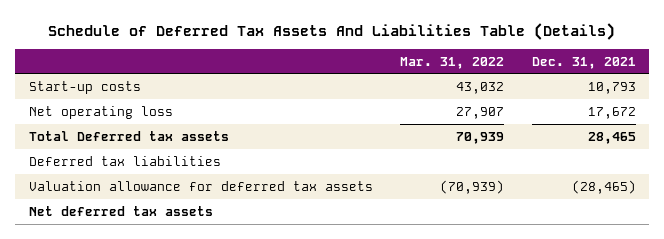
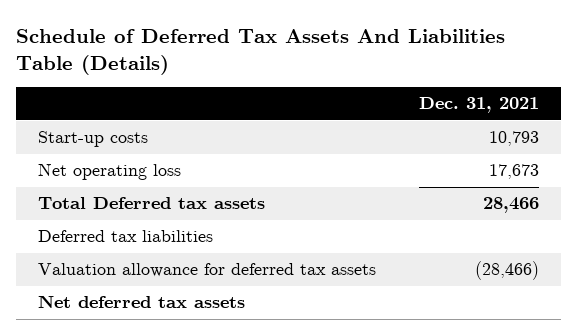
[400,56,505,69] Mar. 31, 2022 -> none
[587,106,636,119] 17,672 -> [489,164,540,180] 17,673
[587,131,636,144] 28,465 -> [483,197,540,214] 28,466
[571,179,636,194] (28,465) -> [475,261,540,281] (28,466)

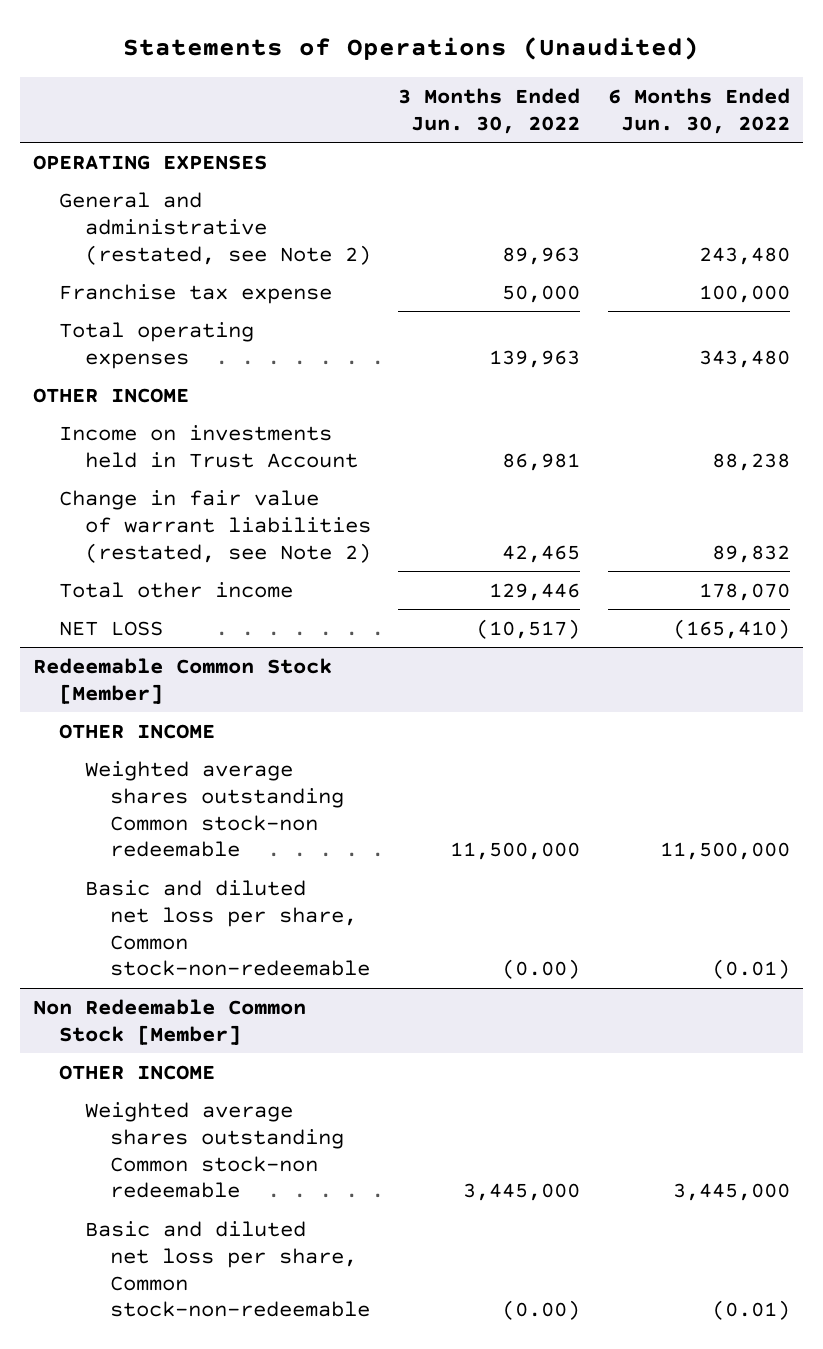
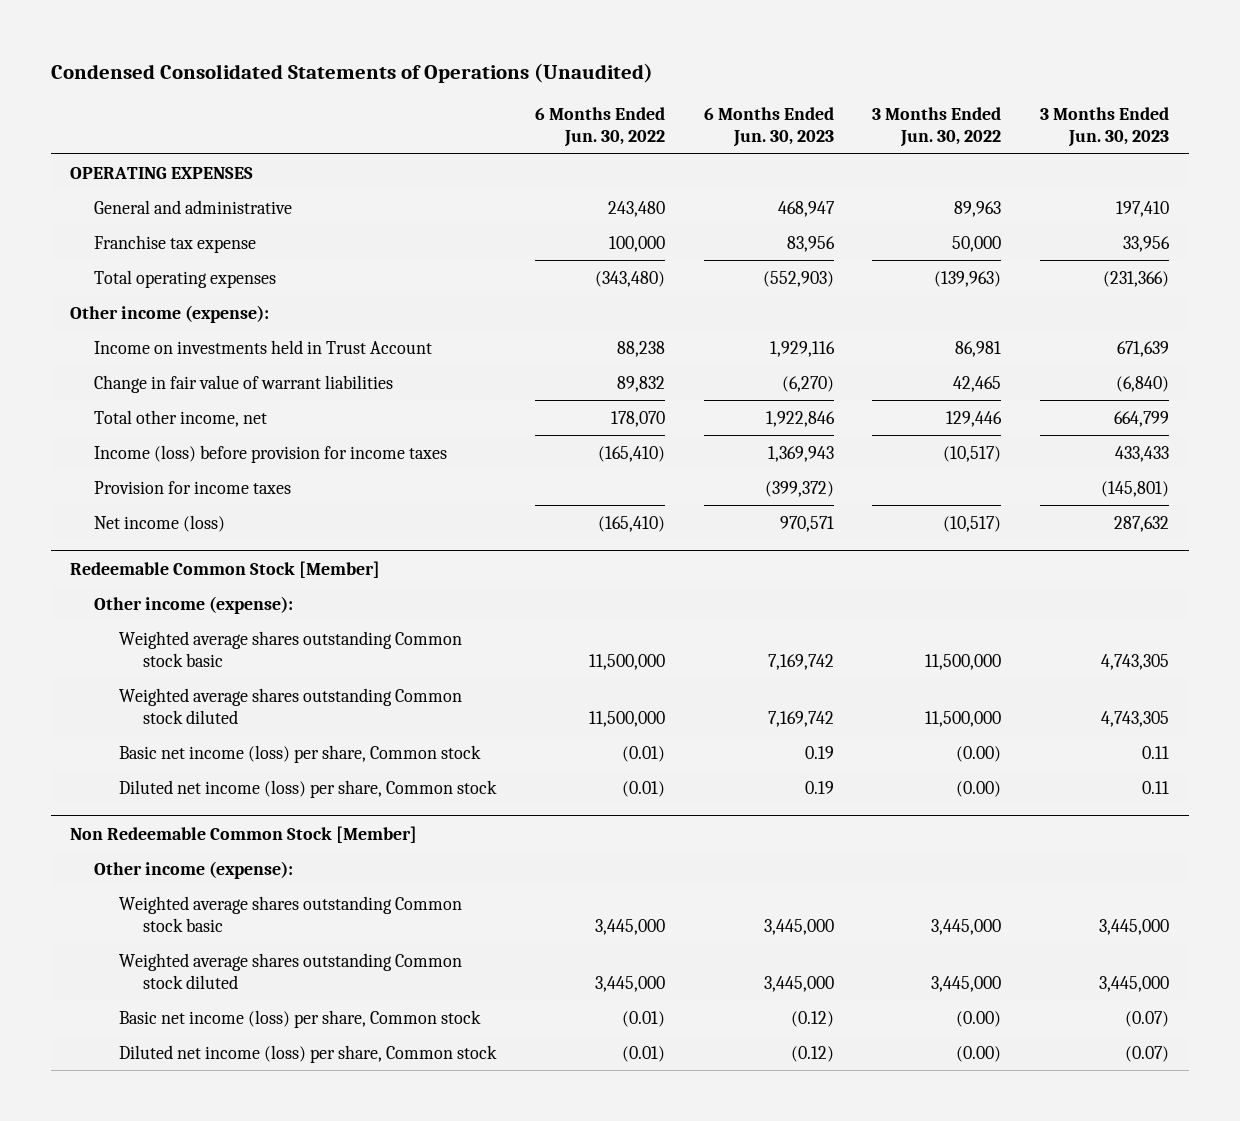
[123,36,700,60] Statements of Operations (Unaudited) -> [50,62,653,83] Condensed Consolidated Statements of Operations (Unaudited)
none -> [703,107,834,148] 6 Months Ended Jun. 30, 2023
none -> [1040,107,1170,148] 3 Months Ended Jun. 30, 2023
[59,191,371,265] General and administrative (restated, see Note 2) -> [94,199,293,214] General and administrative
[489,349,581,368] 139,963 -> [934,270,1002,287] (139,963)
[698,349,790,368] 343,480 -> [594,270,665,287] (343,480)
[33,387,190,403] OTHER INCOME -> [70,304,270,323] Other income (expense):
[59,489,371,563] Change in fair value of warrant liabilities (restated, see Note 2) -> [94,374,394,393] Change in fair value of warrant liabilities
[59,581,294,598] Total other income -> [94,409,268,427] Total other income, net
none -> [94,444,448,463] Income (loss) before provision for income taxes
none -> [94,480,292,494] Provision for income taxes
[59,620,164,636] NET LOSS -> [94,514,226,532] Net income (loss)
[59,723,216,739] OTHER INCOME -> [94,595,294,614] Other income (expense):
[84,760,345,858] Weighted average shares outstanding Common stock-non redeemable -> [118,630,462,667] Weighted average shares outstanding Common stock basic
none -> [118,687,462,724] Weighted average shares outstanding Common stock diluted
[84,879,371,977] Basic and diluted net loss per share, Common stock-non-redeemable -> [118,744,481,763] Basic net income (loss) per share, Common stock
none -> [118,779,497,798] Diluted net income (loss) per share, Common stock
[59,1064,216,1080] OTHER INCOME -> [94,860,294,879] Other income (expense):
[84,1101,345,1199] Weighted average shares outstanding Common stock-non redeemable -> [118,895,462,932] Weighted average shares outstanding Common stock basic
none -> [118,952,462,989] Weighted average shares outstanding Common stock diluted
[84,1220,371,1318] Basic and diluted net loss per share, Common stock-non-redeemable -> [118,1009,481,1028] Basic net income (loss) per share, Common stock
none -> [118,1044,497,1063] Diluted net income (loss) per share, Common stock

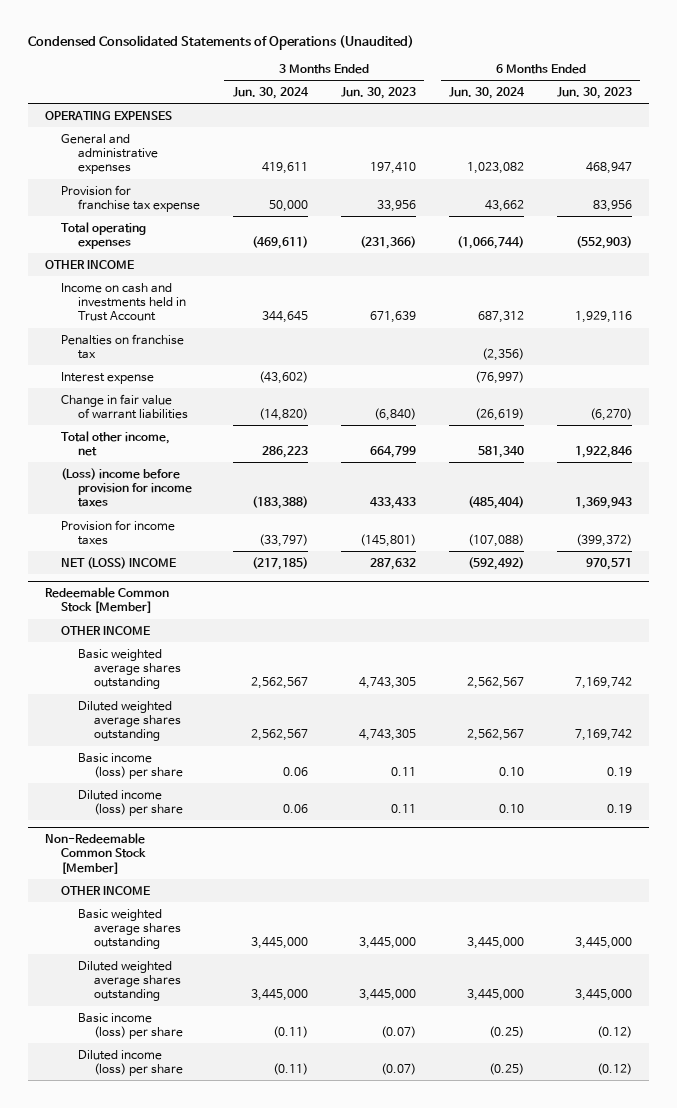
[534,107,665,148] 6 Months Ended Jun. 30, 2022 -> none
[872,107,1002,148] 3 Months Ended Jun. 30, 2022 -> none
none -> [232,86,309,99] Jun. 30, 2024
none -> [449,86,526,99] Jun. 30, 2024
[94,199,293,214] General and administrative -> [61,133,158,175] General and administrative expenses
[94,234,257,253] Franchise tax expense -> [61,184,200,213] Provision for franchise tax expense
[70,304,270,323] Other income (expense): -> [45,259,135,269] OTHER INCOME
[94,339,433,354] Income on investments held in Trust Account -> [61,282,186,322] Income on cash and investments held in Trust Account
none -> [61,333,185,360] Penalties on franchise tax
none -> [61,371,155,384] Interest expense
[94,444,448,463] Income (loss) before provision for income taxes -> [61,467,192,508] (Loss) income before provision for income taxes
[94,514,226,532] Net income (loss) -> [61,556,177,569] NET (LOSS) INCOME
[94,595,294,614] Other income (expense): -> [61,625,151,635] OTHER INCOME
[118,630,462,667] Weighted average shares outstanding Common stock basic -> [77,648,181,690] Basic weighted average shares outstanding
[118,687,462,724] Weighted average shares outstanding Common stock diluted -> [77,700,181,742] Diluted weighted average shares outstanding
[118,744,481,763] Basic net income (loss) per share, Common stock -> [77,752,183,780] Basic income (loss) per share
[118,779,497,798] Diluted net income (loss) per share, Common stock -> [77,789,183,817] Diluted income (loss) per share
[70,825,418,843] Non Redeemable Common Stock [Member] -> [45,832,147,874] Non-Redeemable Common Stock [Member]
[94,860,294,879] Other income (expense): -> [61,885,151,895] OTHER INCOME
[118,895,462,932] Weighted average shares outstanding Common stock basic -> [77,908,181,950] Basic weighted average shares outstanding
[118,952,462,989] Weighted average shares outstanding Common stock diluted -> [77,960,181,1002] Diluted weighted average shares outstanding
[118,1009,481,1028] Basic net income (loss) per share, Common stock -> [77,1012,183,1040] Basic income (loss) per share
[118,1044,497,1063] Diluted net income (loss) per share, Common stock -> [77,1049,183,1077] Diluted income (loss) per share

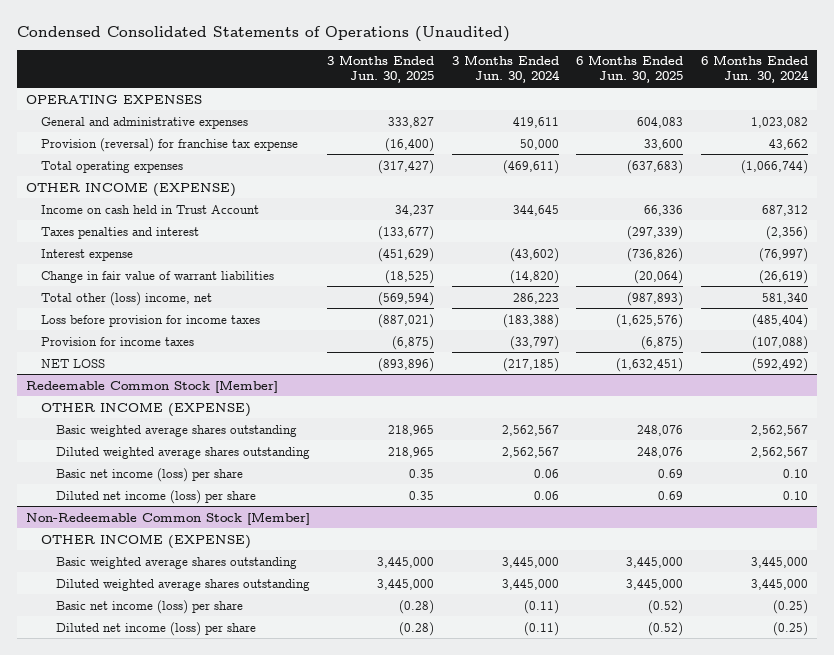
[340,86,416,99] Jun. 30, 2023 -> none
[557,86,633,99] Jun. 30, 2023 -> none
none -> [327,55,435,84] 3 Months Ended Jun. 30, 2025
none -> [576,55,684,84] 6 Months Ended Jun. 30, 2025
[61,184,200,213] Provision for franchise tax expense -> [40,137,298,152] Provision (reversal) for franchise tax expense
[45,259,135,269] OTHER INCOME -> [25,181,236,197] OTHER INCOME (EXPENSE)
[61,282,186,322] Income on cash and investments held in Trust Account -> [40,204,259,214] Income on cash held in Trust Account
[61,333,185,360] Penalties on franchise tax -> [40,226,199,239] Taxes penalties and interest
[61,430,171,457] Total other income, net -> [40,291,212,306] Total other (loss) income, net
[61,467,192,508] (Loss) income before provision for income taxes -> [40,314,260,327] Loss before provision for income taxes
[61,556,177,569] NET (LOSS) INCOME -> [40,358,105,368] NET LOSS
[61,625,151,635] OTHER INCOME -> [40,401,251,417] OTHER INCOME (EXPENSE)
[77,752,183,780] Basic income (loss) per share -> [55,467,243,482] Basic net income (loss) per share
[77,789,183,817] Diluted income (loss) per share -> [55,489,256,504] Diluted net income (loss) per share
[61,885,151,895] OTHER INCOME -> [40,533,251,549] OTHER INCOME (EXPENSE)
[77,1012,183,1040] Basic income (loss) per share -> [55,599,243,614] Basic net income (loss) per share
[77,1049,183,1077] Diluted income (loss) per share -> [55,621,256,636] Diluted net income (loss) per share

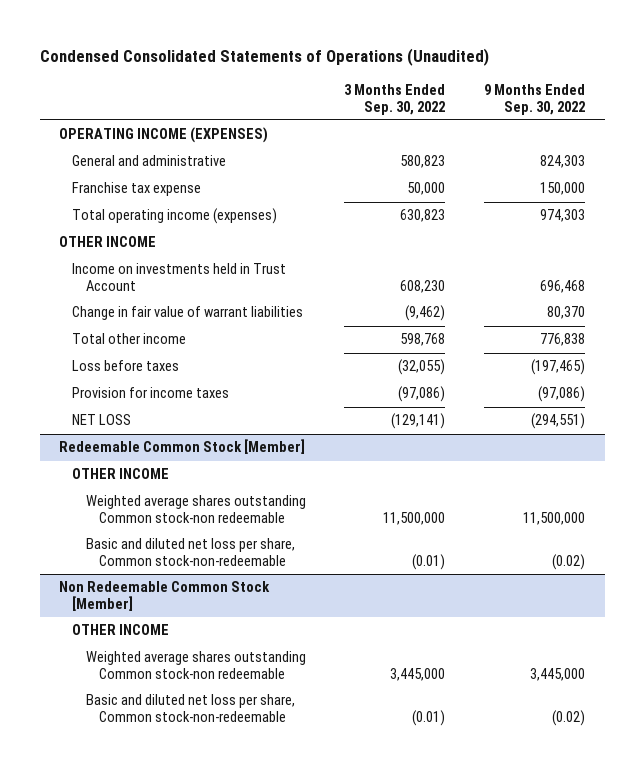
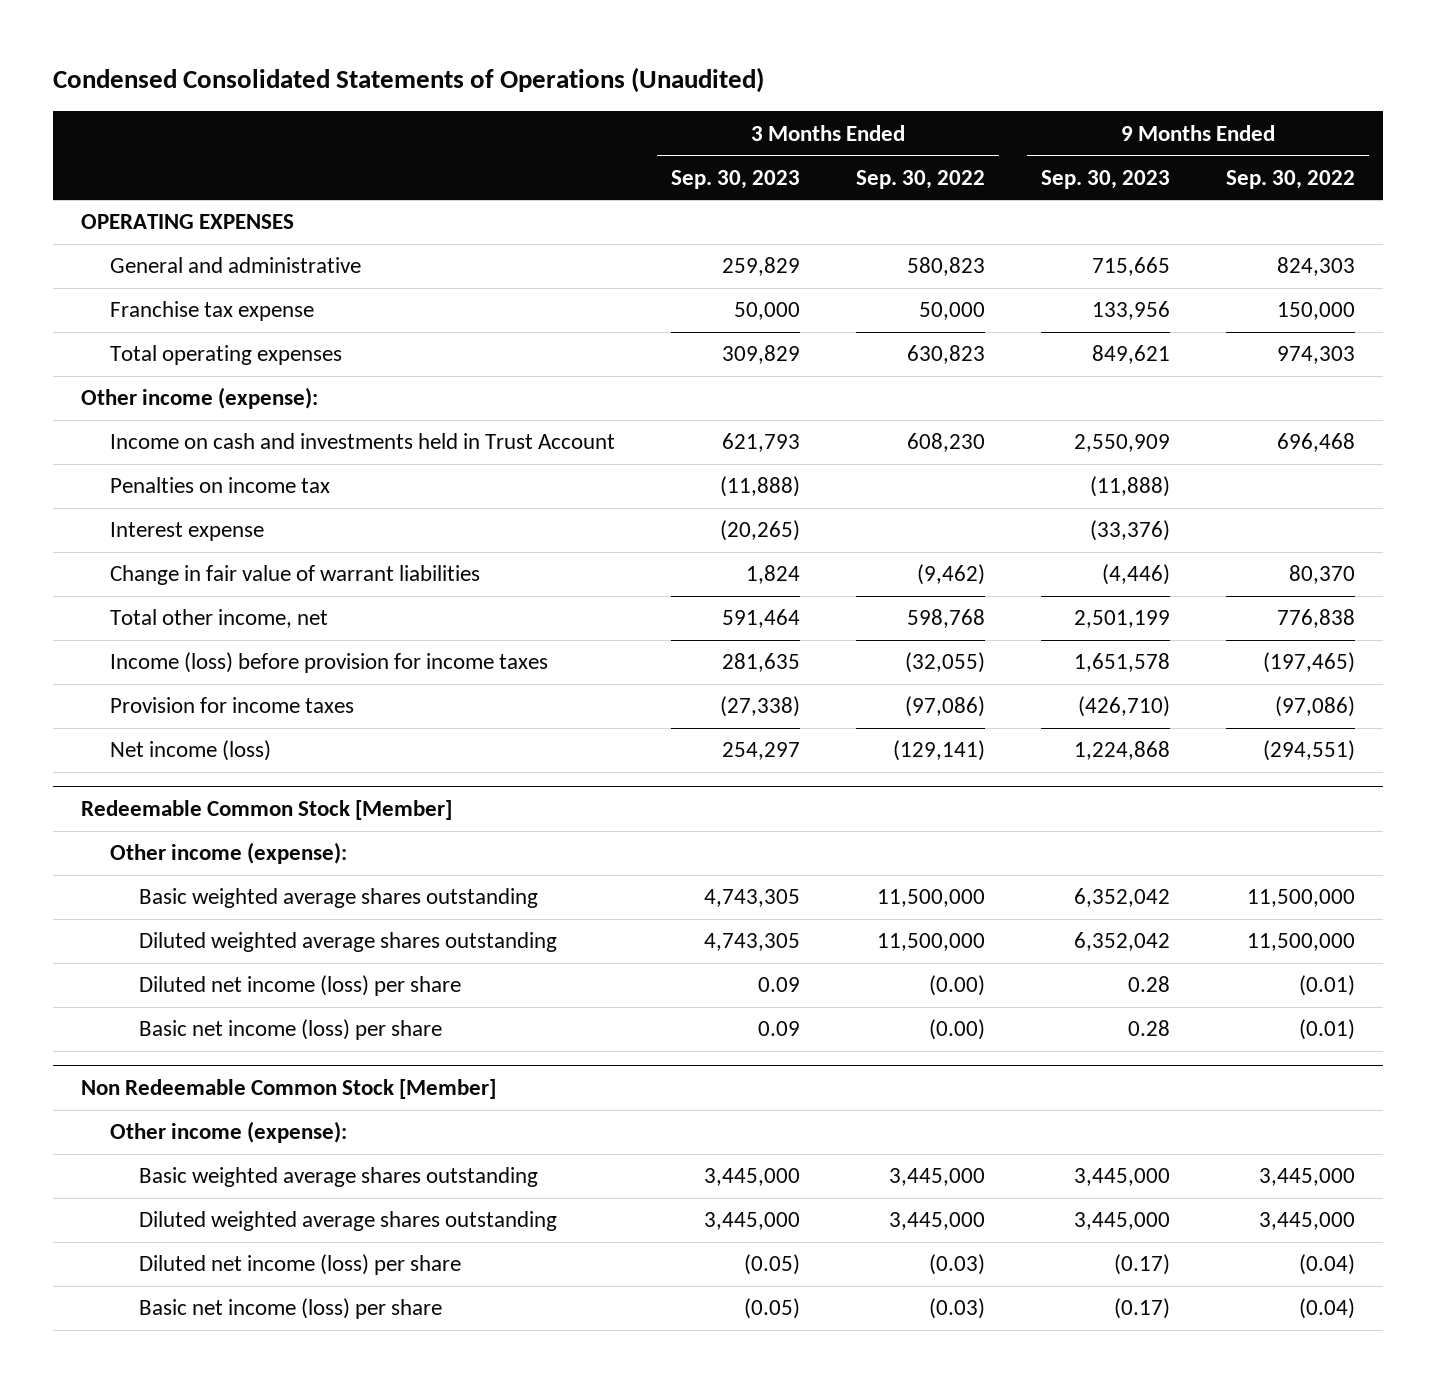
none -> [671,169,801,189] Sep. 30, 2023
none -> [1040,169,1170,189] Sep. 30, 2023
[59,127,269,144] OPERATING INCOME (EXPENSES) -> [80,214,294,230] OPERATING EXPENSES
[72,208,278,225] Total operating income (expenses) -> [110,345,343,366] Total operating expenses
[59,236,157,248] OTHER INCOME -> [80,387,318,410] Other income (expense):
[72,263,287,292] Income on investments held in Trust Account -> [110,433,616,450] Income on cash and investments held in Trust Account
none -> [110,477,331,494] Penalties on income tax
none -> [110,522,265,542] Interest expense
[72,333,187,345] Total other income -> [110,609,329,629] Total other income, net
[72,360,180,372] Loss before taxes -> [110,652,549,674] Income (loss) before provision for income taxes
[72,414,132,426] NET LOSS -> [110,740,272,762] Net income (loss)
[72,468,170,480] OTHER INCOME -> [110,842,348,865] Other income (expense):
[85,495,306,524] Weighted average shares outstanding Common stock-non redeemable -> [139,888,539,909] Basic weighted average shares outstanding
none -> [139,932,558,953] Diluted weighted average shares outstanding
none -> [139,975,462,997] Diluted net income (loss) per share
[85,538,295,567] Basic and diluted net loss per share, Common stock-non-redeemable -> [139,1019,443,1041] Basic net income (loss) per share
[412,554,446,571] (0.01) -> [928,1019,985,1041] (0.00)
[552,554,586,571] (0.02) -> [1298,1019,1355,1041] (0.01)
[72,624,170,636] OTHER INCOME -> [110,1121,348,1144] Other income (expense):
[85,651,306,680] Weighted average shares outstanding Common stock-non redeemable -> [139,1167,539,1188] Basic weighted average shares outstanding
none -> [139,1211,558,1232] Diluted weighted average shares outstanding
none -> [139,1254,462,1276] Diluted net income (loss) per share
[85,694,295,723] Basic and diluted net loss per share, Common stock-non-redeemable -> [139,1298,443,1320] Basic net income (loss) per share
[412,710,446,727] (0.01) -> [928,1298,985,1320] (0.03)
[552,710,586,727] (0.02) -> [1298,1298,1355,1320] (0.04)

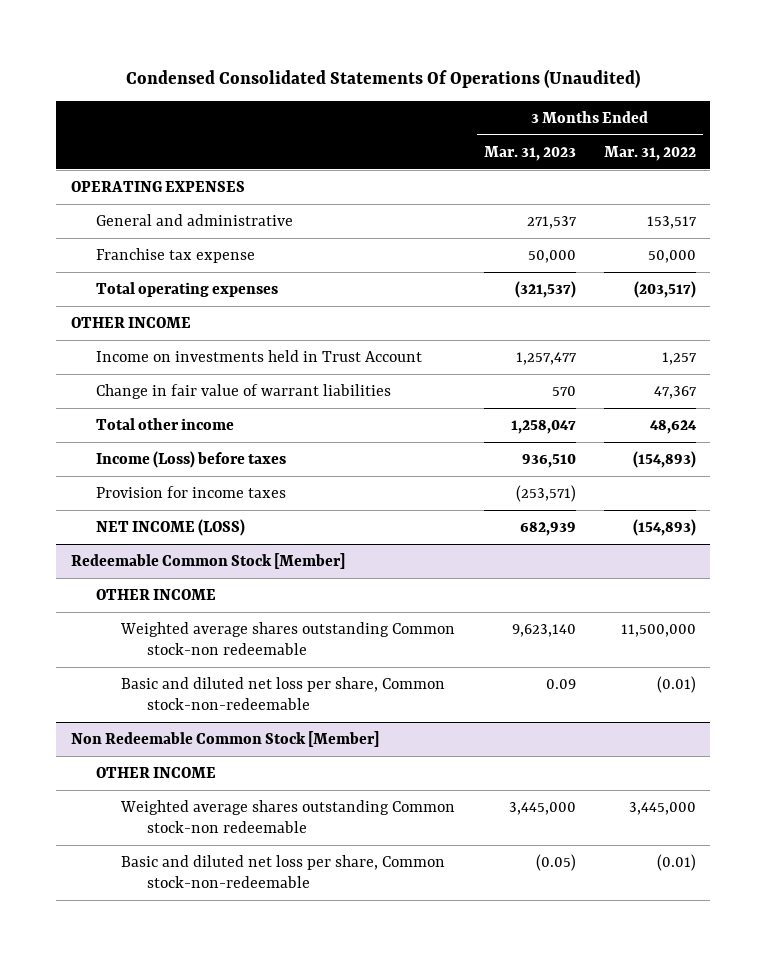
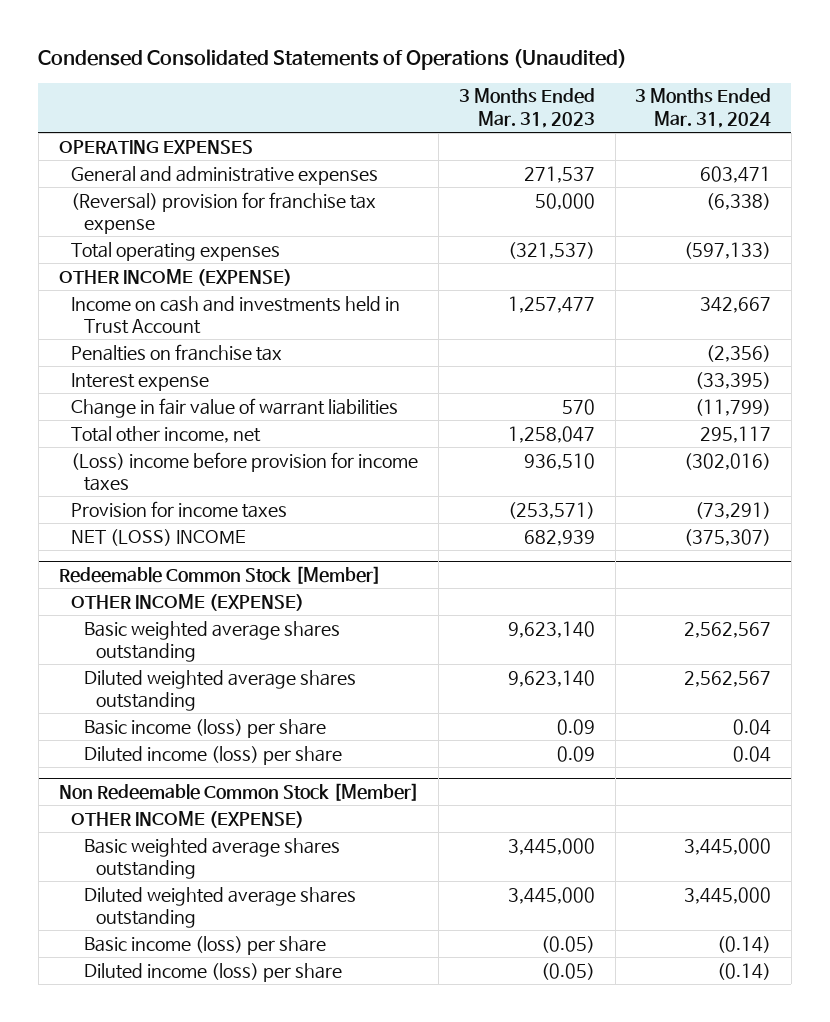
[126,68,641,88] Condensed Consolidated Statements Of Operations (Unaudited) -> [38,49,628,71] Condensed Consolidated Statements of Operations (Unaudited)
[603,145,696,161] Mar. 31, 2022 -> none
none -> [635,88,772,128] 3 Months Ended Mar. 31, 2024
[95,213,293,226] General and administrative -> [71,165,379,185] General and administrative expenses
[95,247,255,263] Franchise tax expense -> [71,191,377,235] (Reversal) provision for franchise tax expense
[70,316,191,328] OTHER INCOME -> [58,268,292,286] OTHER INCOME (EXPENSE)
[95,349,422,362] Income on investments held in Trust Account -> [71,295,401,335] Income on cash and investments held in Trust Account
none -> [71,343,283,361] Penalties on franchise tax
none -> [71,372,210,391] Interest expense
[95,417,234,430] Total other income -> [71,425,262,443] Total other income, net
[95,450,286,468] Income (Loss) before taxes -> [71,451,419,492] (Loss) income before provision for income taxes
[95,518,245,536] NET INCOME (LOSS) -> [71,528,247,546] NET (LOSS) INCOME
[95,588,216,600] OTHER INCOME -> [71,593,305,611] OTHER INCOME (EXPENSE)
[120,621,456,655] Weighted average shares outstanding Common stock-non redeemable -> [83,620,340,663] Basic weighted average shares outstanding
none -> [83,669,356,712] Diluted weighted average shares outstanding
[121,676,446,710] Basic and diluted net loss per share, Common stock-non-redeemable -> [83,718,326,738] Basic income (loss) per share
none -> [83,745,342,765] Diluted income (loss) per share
[95,766,216,778] OTHER INCOME -> [71,810,305,828] OTHER INCOME (EXPENSE)
[120,799,456,833] Weighted average shares outstanding Common stock-non redeemable -> [83,837,340,880] Basic weighted average shares outstanding
none -> [83,886,356,929] Diluted weighted average shares outstanding
[121,854,446,888] Basic and diluted net loss per share, Common stock-non-redeemable -> [83,935,326,955] Basic income (loss) per share
none -> [83,962,342,982] Diluted income (loss) per share

